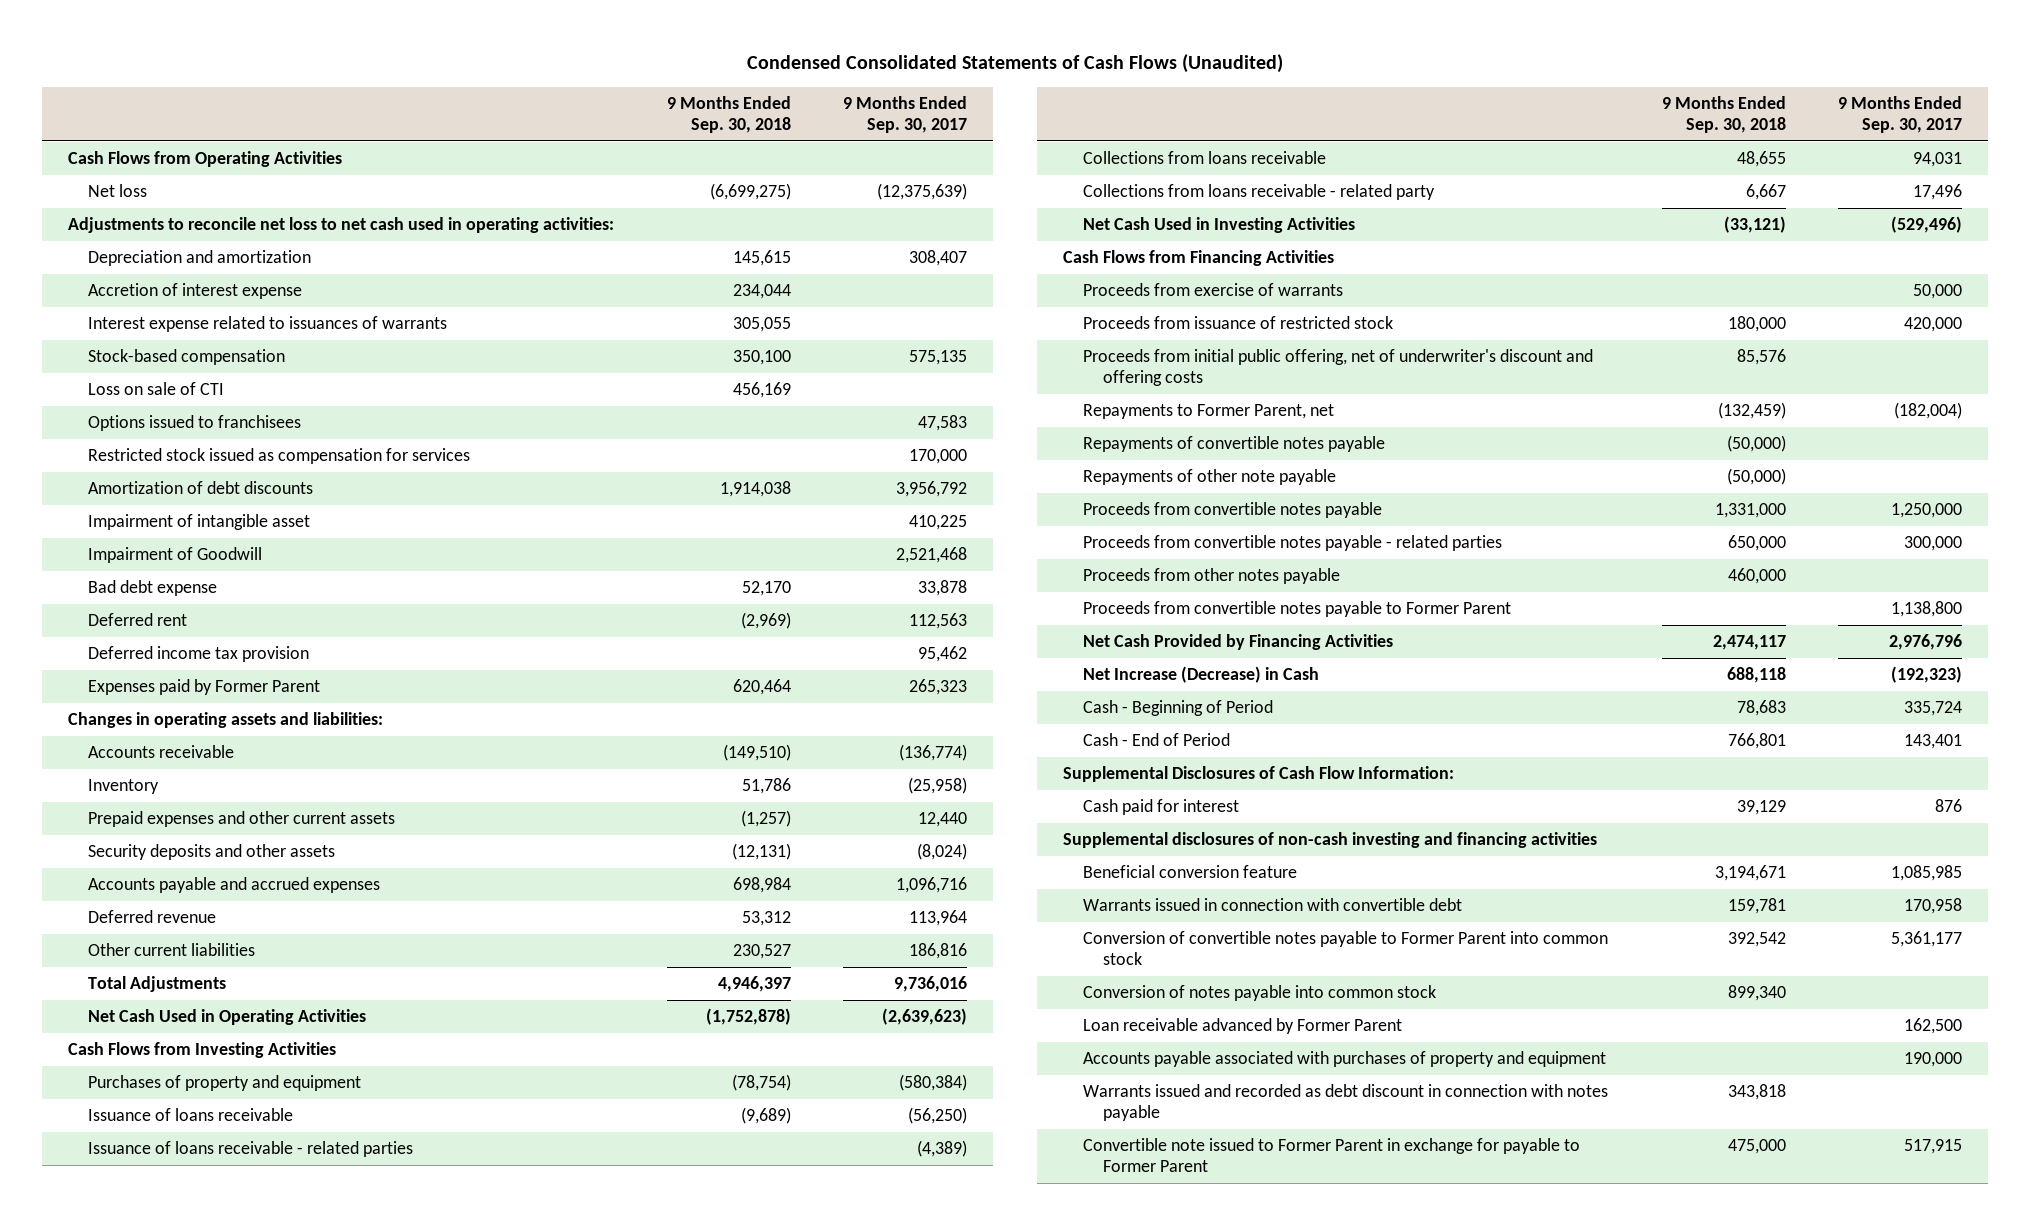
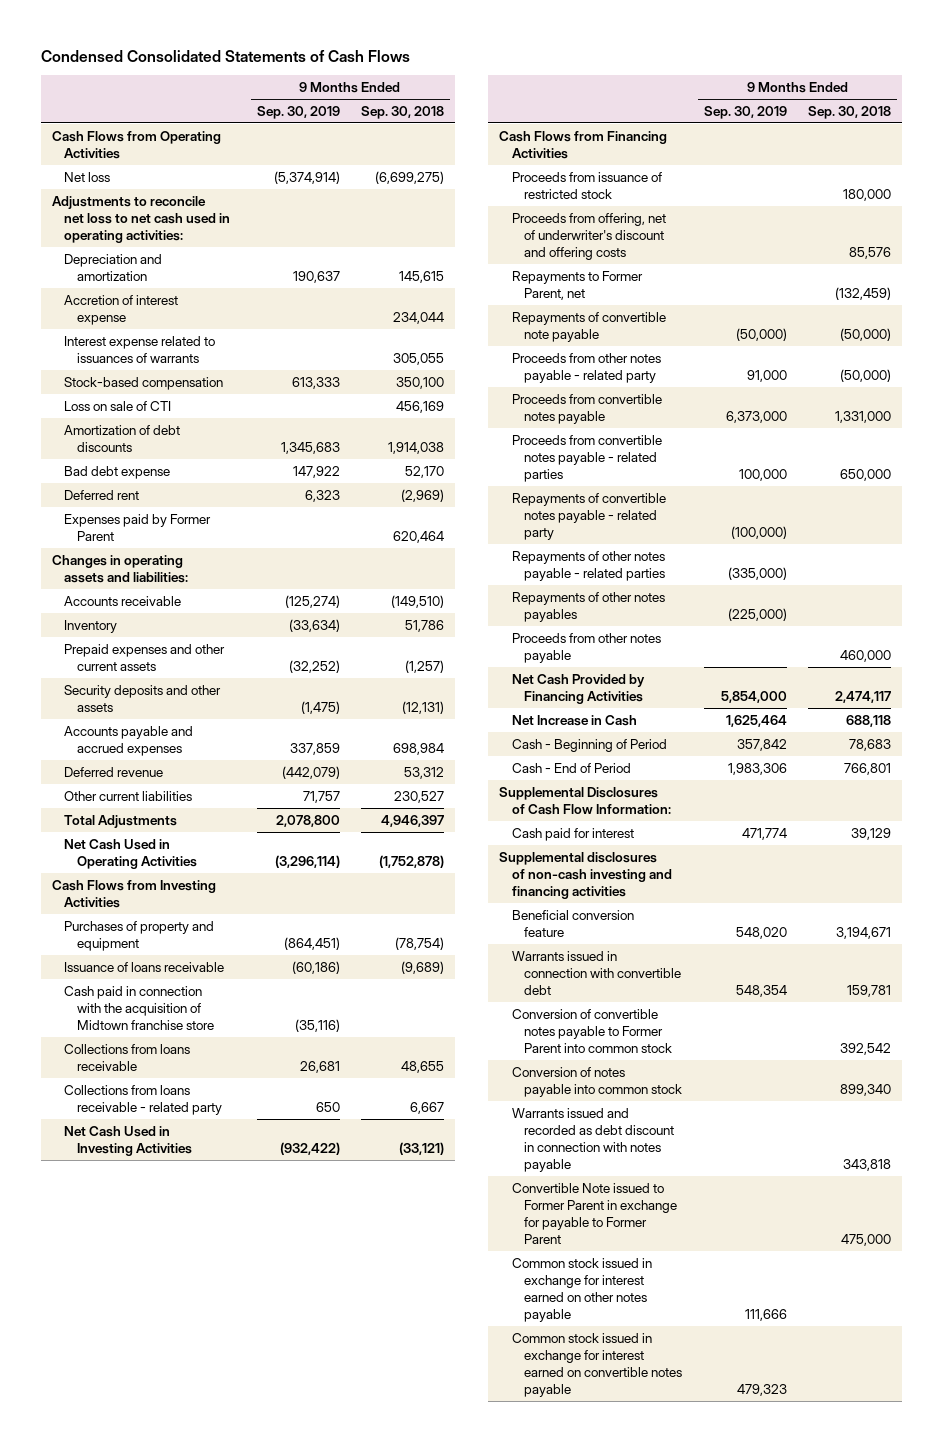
[747,54,1284,74] Condensed Consolidated Statements of Cash Flows (Unaudited) -> [41,49,411,62] Condensed Consolidated Statements of Cash Flows
[843,95,968,133] 9 Months Ended Sep. 30, 2017 -> none
none -> [256,105,340,119] Sep. 30, 2019
[88,414,302,431] Options issued to franchisees -> none
[88,447,471,464] Restricted stock issued as compensation for services -> none
[88,513,311,530] Impairment of intangible asset -> none
[88,546,263,563] Impairment of Goodwill -> none
[88,645,310,662] Deferred income tax provision -> none
[88,1140,414,1157] Issuance of loans receivable - related parties -> none
none -> [64,985,214,1031] Cash paid in connection with the acquisition of Midtown franchise store
[1083,282,1344,296] Proceeds from exercise of warrants -> none
[1083,348,1594,387] Proceeds from initial public offering, net of underwriter's discount and offering costs -> [511,212,666,261] Proceeds from offering, net of underwriter's discount and offering costs
[1083,468,1337,485] Repayments of other note payable -> none
[1083,435,1386,452] Repayments of convertible notes payable -> [511,311,666,342] Repayments of convertible note payable
none -> [511,352,661,383] Proceeds from other notes payable - related party
none -> [511,492,666,541] Repayments of convertible notes payable - related party
none -> [511,550,666,581] Repayments of other notes payable - related parties
none -> [511,591,665,622] Repayments of other notes payables
[1083,600,1512,617] Proceeds from convertible notes payable to Former Parent -> none
[1083,665,1320,683] Net Increase (Decrease) in Cash -> [511,714,637,726] Net Increase in Cash
[1083,1017,1403,1034] Loan receivable advanced by Former Parent -> none
[1083,1050,1607,1067] Accounts payable associated with purchases of property and equipment -> none
[1083,1137,1581,1173] Convertible note issued to Former Parent in exchange for payable to Former Parent -> [511,1182,678,1245] Convertible Note issued to Former Parent in exchange for payable to Former Parent
none -> [511,1257,652,1323] Common stock issued in exchange for interest earned on other notes payable
none -> [511,1332,683,1398] Common stock issued in exchange for interest earned on convertible notes payable

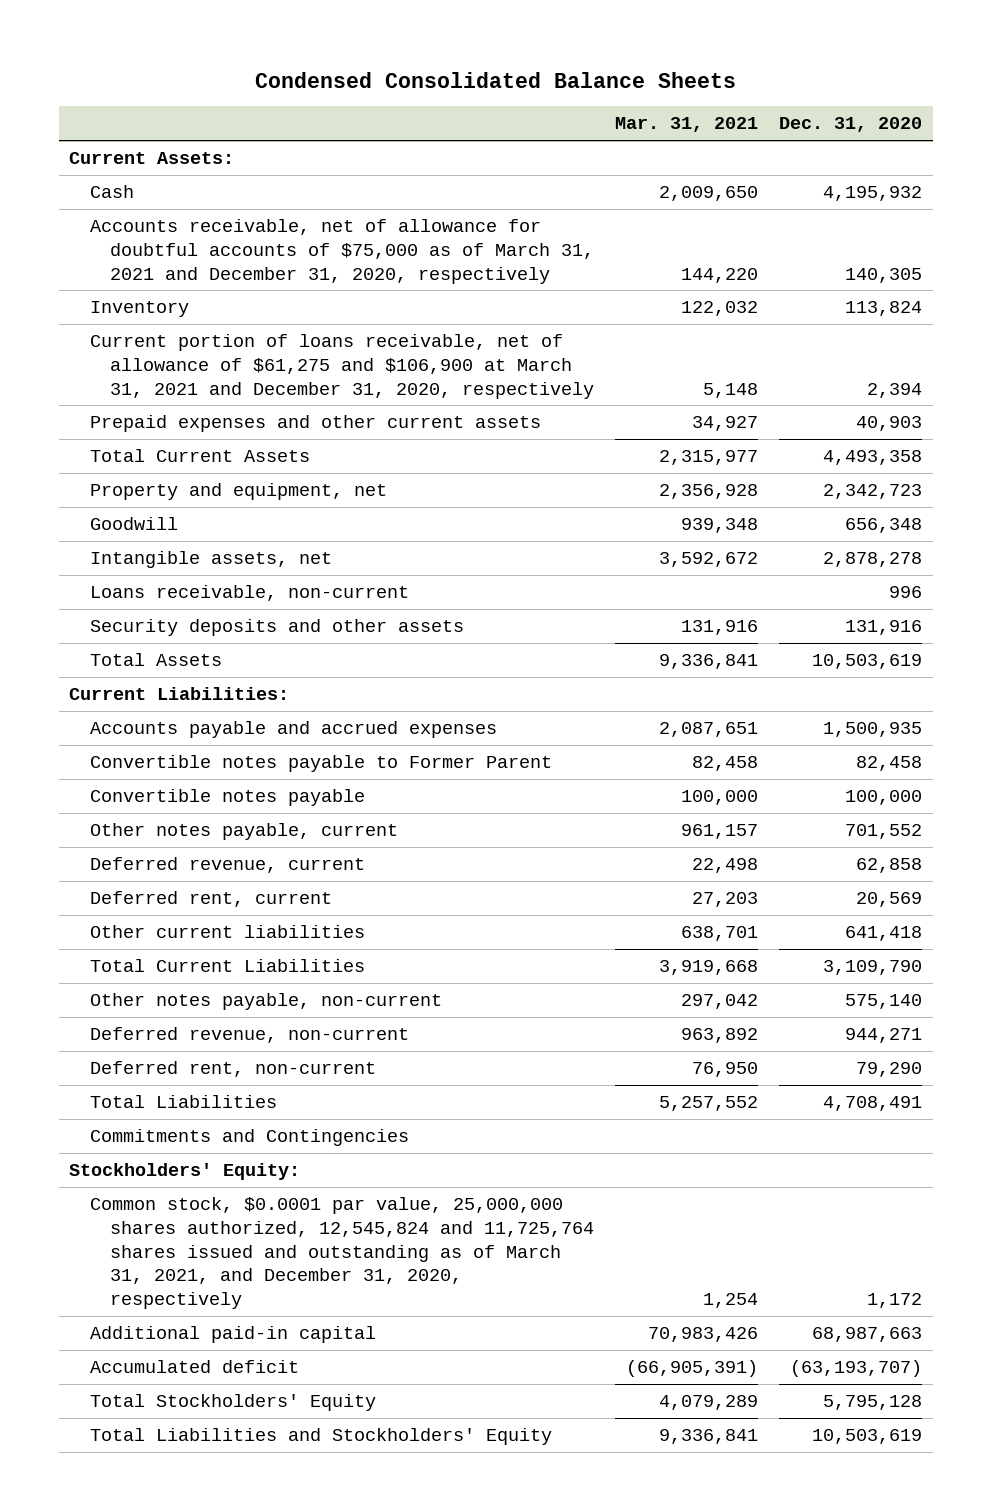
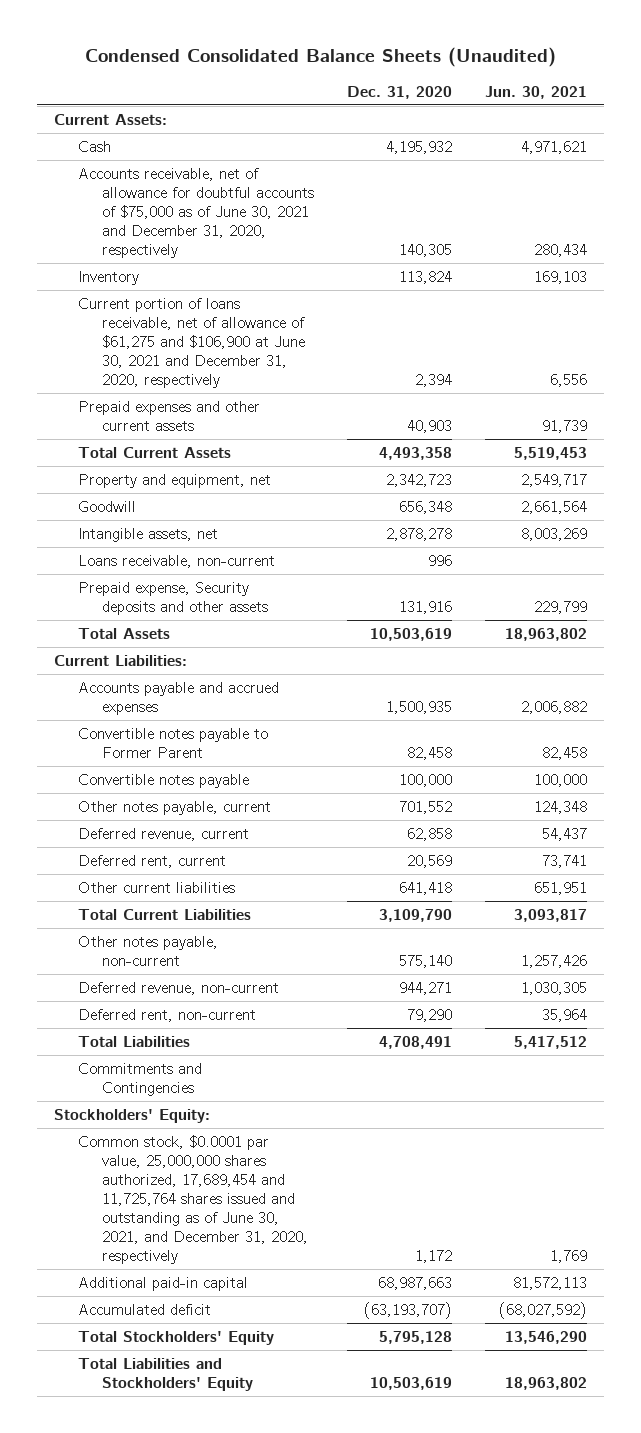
[254,71,736,88] Condensed Consolidated Balance Sheets -> [84,47,556,68] Condensed Consolidated Balance Sheets (Unaudited)
[615,117,759,133] Mar. 31, 2021 -> none
none -> [485,85,588,99] Jun. 30, 2021
[89,219,594,284] Accounts receivable, net of allowance for doubtful accounts of $75,000 as of March 31, 2021 and December 31, 2020, respectively -> [78,167,315,259] Accounts receivable, net of allowance for doubtful accounts of $75,000 as of June 30, 2021 and December 31, 2020, respectively
[89,334,594,399] Current portion of loans receivable, net of allowance of $61,275 and $106,900 at March 31, 2021 and December 31, 2020, respectively -> [78,297,306,389] Current portion of loans receivable, net of allowance of $61,275 and $106,900 at June 30, 2021 and December 31, 2020, respectively
[89,619,464,637] Security deposits and other assets -> [78,581,269,615] Prepaid expense, Security deposits and other assets
[89,1197,594,1310] Common stock, $0.0001 par value, 25,000,000 shares authorized, 12,545,824 and 11,725,764 shares issued and outstanding as of March 31, 2021, and December 31, 2020, respectively -> [78,1134,309,1265] Common stock, $0.0001 par value, 25,000,000 shares authorized, 17,689,454 and 11,725,764 shares issued and outstanding as of June 30, 2021, and December 31, 2020, respectively

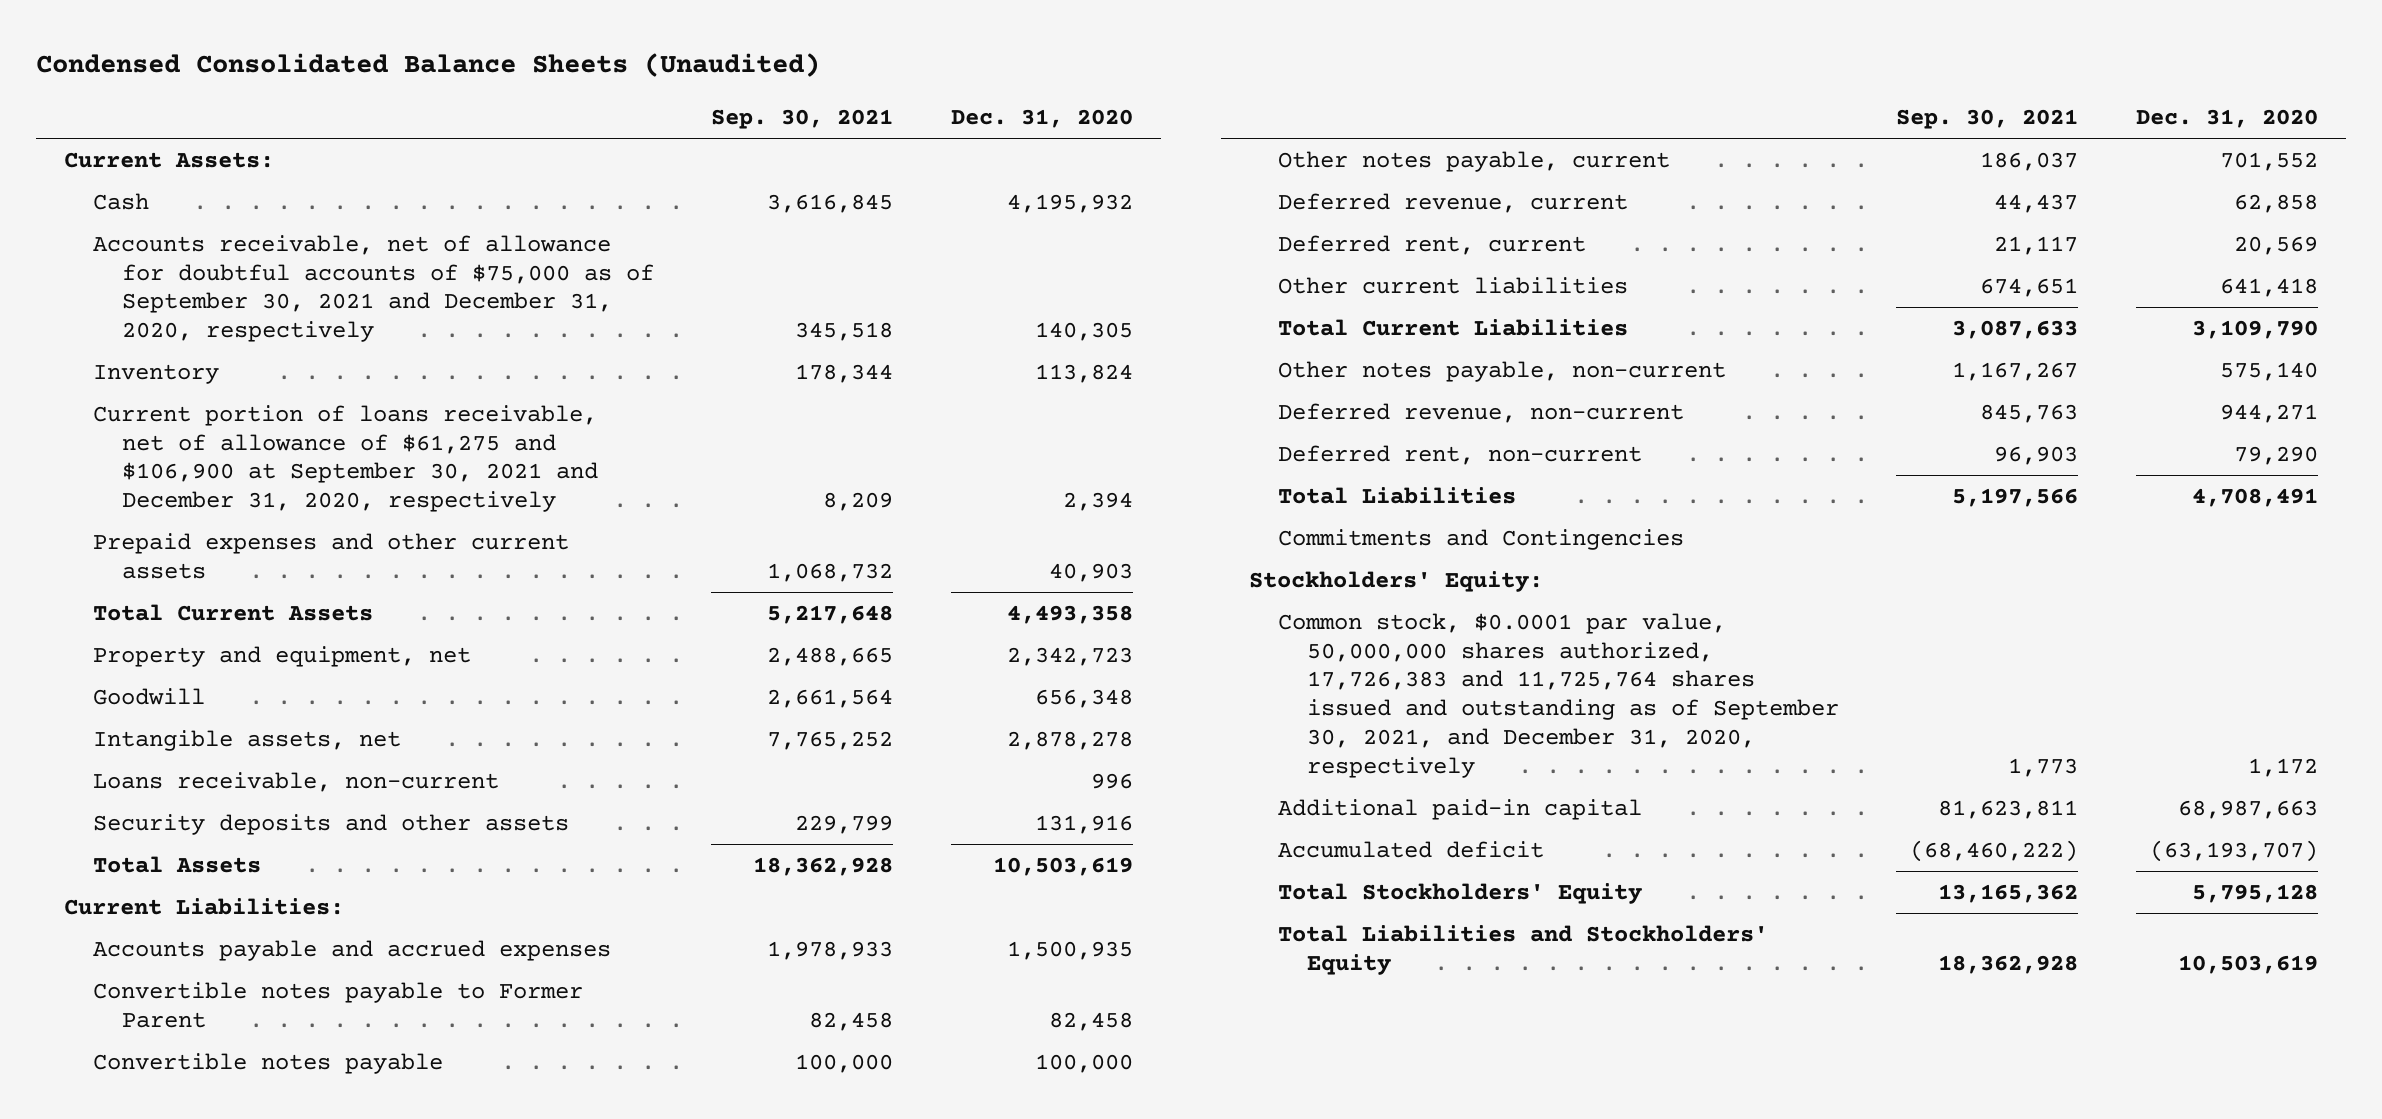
[485,85,588,99] Jun. 30, 2021 -> none
none -> [711,109,894,130] Sep. 30, 2021
[78,167,315,259] Accounts receivable, net of allowance for doubtful accounts of $75,000 as of June 30, 2021 and December 31, 2020, respectively -> [93,234,655,343] Accounts receivable, net of allowance for doubtful accounts of $75,000 as of September 30, 2021 and December 31, 2020, respectively
[78,297,306,389] Current portion of loans receivable, net of allowance of $61,275 and $106,900 at June 30, 2021 and December 31, 2020, respectively -> [93,404,599,513] Current portion of loans receivable, net of allowance of $61,275 and $106,900 at September 30, 2021 and December 31, 2020, respectively
[78,581,269,615] Prepaid expense, Security deposits and other assets -> [93,813,570,835] Security deposits and other assets
[78,1134,309,1265] Common stock, $0.0001 par value, 25,000,000 shares authorized, 17,689,454 and 11,725,764 shares issued and outstanding as of June 30, 2021, and December 31, 2020, respectively -> [1278,612,1840,778] Common stock, $0.0001 par value, 50,000,000 shares authorized, 17,726,383 and 11,725,764 shares issued and outstanding as of September 30, 2021, and December 31, 2020, respectively

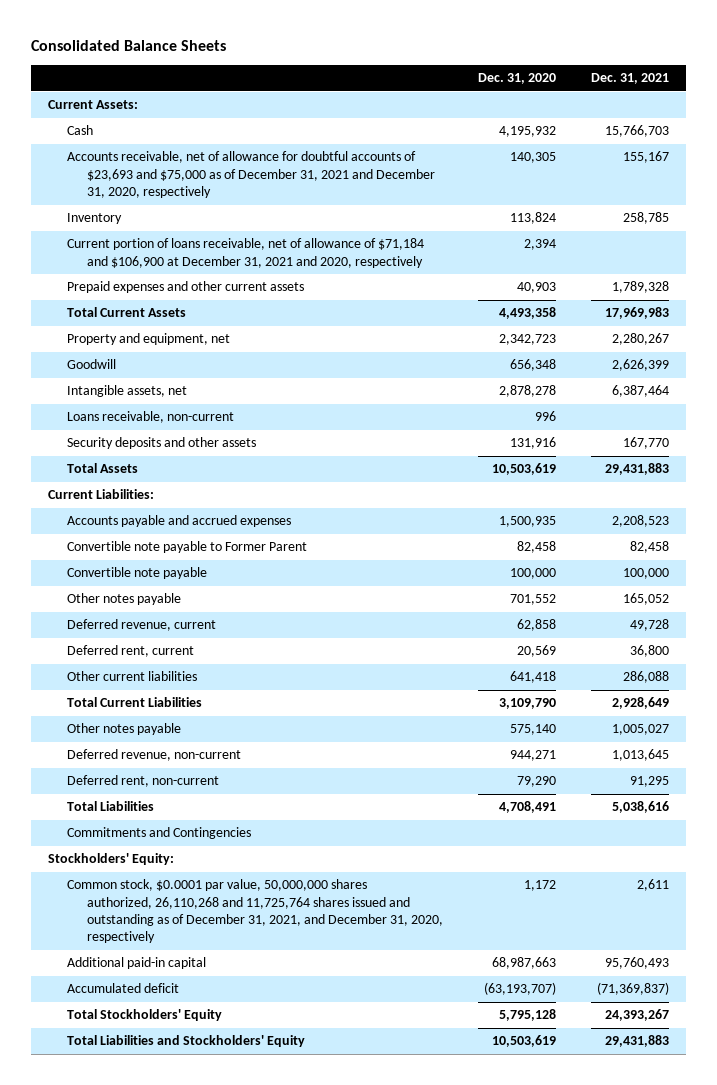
[35,53,820,78] Condensed Consolidated Balance Sheets (Unaudited) -> [30,40,226,52] Consolidated Balance Sheets
[711,109,894,130] Sep. 30, 2021 -> none
none -> [590,73,669,85] Dec. 31, 2021
[93,234,655,343] Accounts receivable, net of allowance for doubtful accounts of $75,000 as of September 30, 2021 and December 31, 2020, respectively -> [67,151,435,198] Accounts receivable, net of allowance for doubtful accounts of $23,693 and $75,000 as of December 31, 2021 and December 31, 2020, respectively
[93,404,599,513] Current portion of loans receivable, net of allowance of $61,275 and $106,900 at September 30, 2021 and December 31, 2020, respectively -> [67,238,425,268] Current portion of loans receivable, net of allowance of $71,184 and $106,900 at December 31, 2021 and 2020, respectively
[93,981,584,1028] Convertible notes payable to Former Parent -> [67,541,308,554] Convertible note payable to Former Parent
[93,1052,444,1074] Convertible notes payable -> [67,567,208,580] Convertible note payable
[1278,150,1671,172] Other notes payable, current -> [67,593,182,606] Other notes payable
[1278,360,1727,382] Other notes payable, non-current -> [67,723,182,736] Other notes payable
[1278,612,1840,778] Common stock, $0.0001 par value, 50,000,000 shares authorized, 17,726,383 and 11,725,764 shares issued and outstanding as of September 30, 2021, and December 31, 2020, respectively -> [67,879,443,943] Common stock, $0.0001 par value, 50,000,000 shares authorized, 26,110,268 and 11,725,764 shares issued and outstanding as of December 31, 2021, and December 31, 2020, respectively

